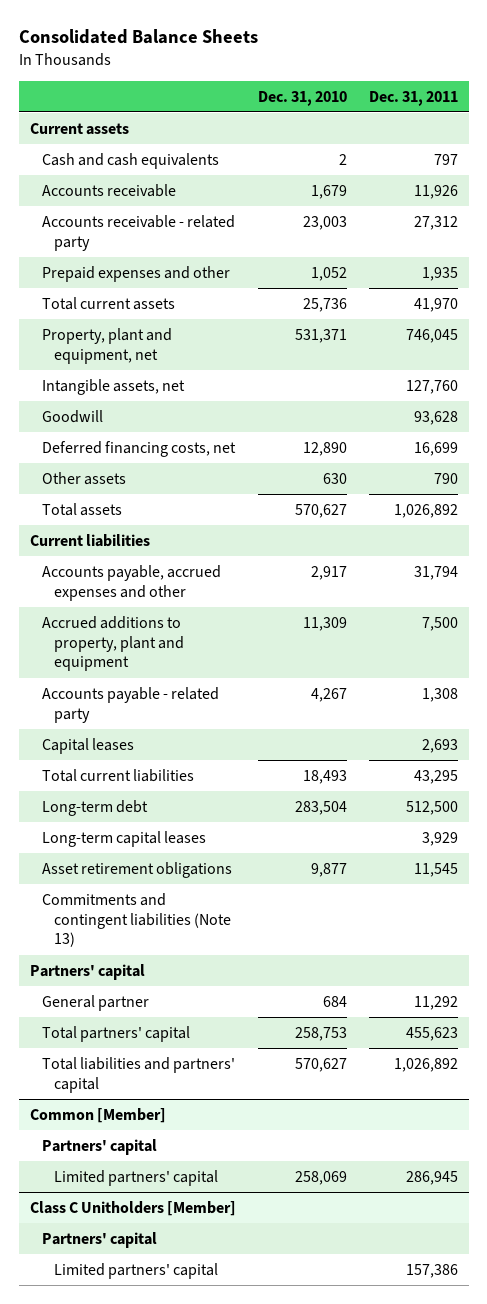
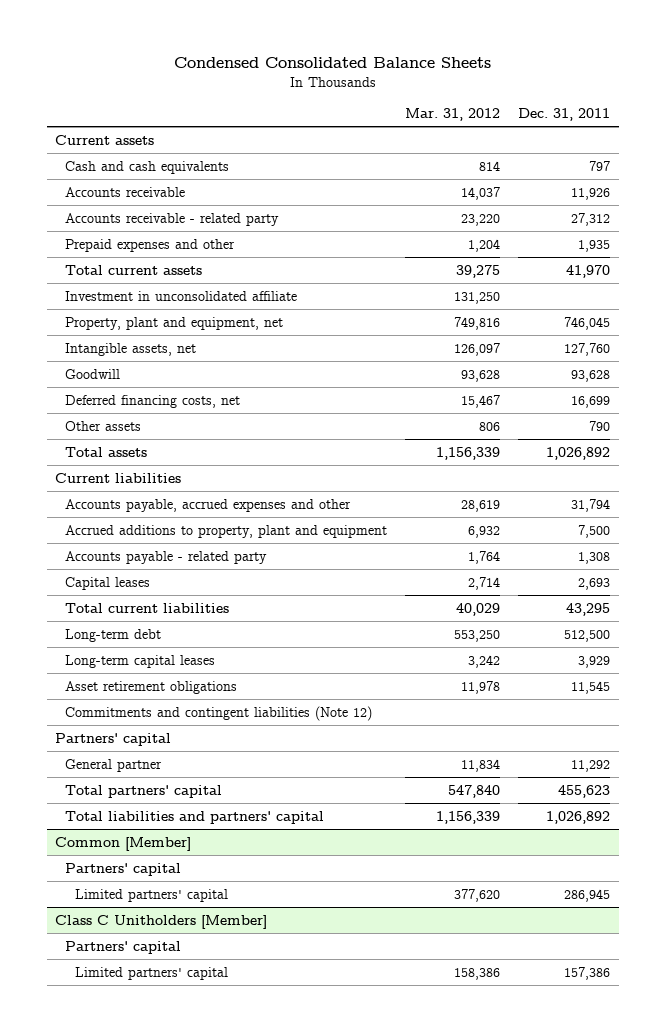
[18,29,258,45] Consolidated Balance Sheets -> [173,57,491,69] Condensed Consolidated Balance Sheets
[257,90,347,106] Dec. 31, 2010 -> none
none -> [405,108,501,122] Mar. 31, 2012
none -> [65,290,298,301] Investment in unconsolidated affiliate
[41,892,231,948] Commitments and contingent liabilities (Note 13) -> [65,705,373,721] Commitments and contingent liabilities (Note 12)

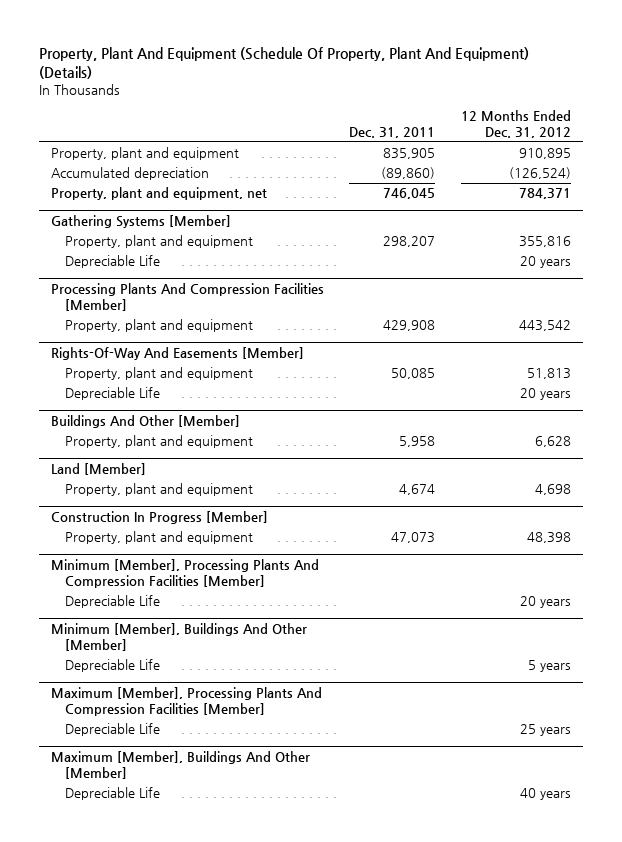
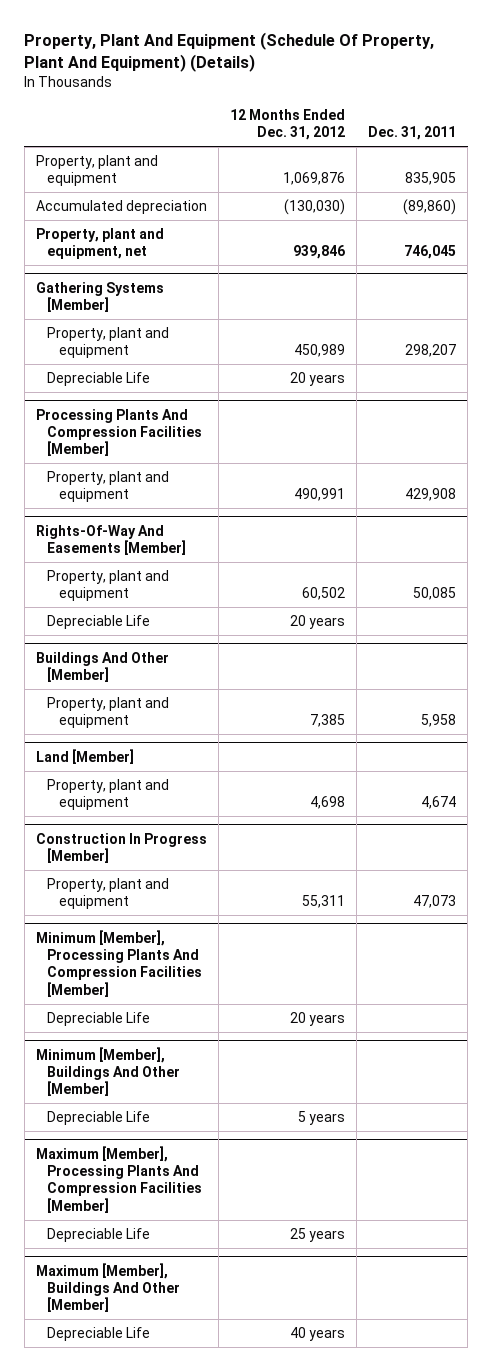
[518,148,571,160] 910,895 -> [283,172,346,186] 1,069,876
[508,167,571,180] (126,524) -> [284,199,346,216] (130,030)
[518,188,571,200] 784,371 -> [293,245,346,260] 939,846
[518,236,571,248] 355,816 -> [294,344,346,358] 450,989
[518,320,571,332] 443,542 -> [294,488,346,502] 490,991
[526,368,571,380] 51,813 -> [302,587,346,601] 60,502
[534,436,571,448] 6,628 -> [310,714,346,728] 7,385
[526,532,571,544] 48,398 -> [302,895,346,909] 55,311

